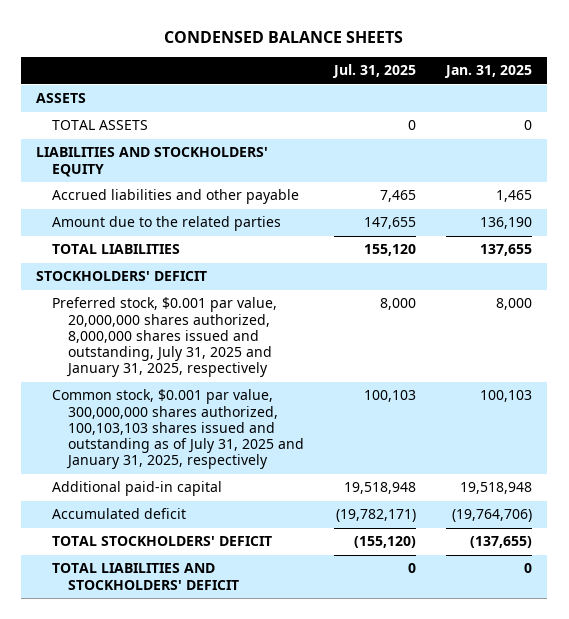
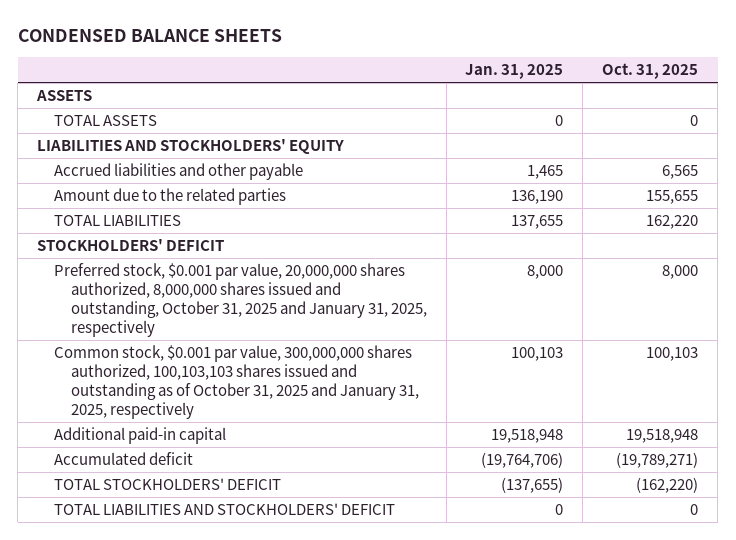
[332,64,417,79] Jul. 31, 2025 -> none
none -> [602,62,699,79] Oct. 31, 2025
[52,297,278,378] Preferred stock, $0.001 par value, 20,000,000 shares authorized, 8,000,000 shares issued and outstanding, July 31, 2025 and January 31, 2025, respectively -> [54,263,427,337] Preferred stock, $0.001 par value, 20,000,000 shares authorized, 8,000,000 shares issued and outstanding, October 31, 2025 and January 31, 2025, respectively
[52,389,305,470] Common stock, $0.001 par value, 300,000,000 shares authorized, 100,103,103 shares issued and outstanding as of July 31, 2025 and January 31, 2025, respectively -> [54,345,419,419] Common stock, $0.001 par value, 300,000,000 shares authorized, 100,103,103 shares issued and outstanding as of October 31, 2025 and January 31, 2025, respectively

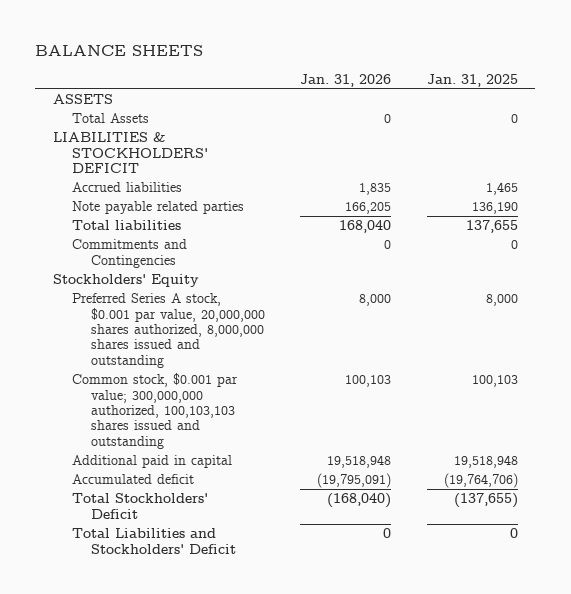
[17,28,282,42] CONDENSED BALANCE SHEETS -> [35,45,204,57] BALANCE SHEETS
[602,62,699,79] Oct. 31, 2025 -> none
none -> [300,73,392,87] Jan. 31, 2026
[54,115,158,127] TOTAL ASSETS -> [72,113,150,124] Total Assets
[37,139,345,155] LIABILITIES AND STOCKHOLDERS' EQUITY -> [53,132,209,173] LIABILITIES & STOCKHOLDERS' DEFICIT
[54,163,304,181] Accrued liabilities and other payable -> [72,182,183,193] Accrued liabilities
[54,188,287,206] Amount due to the related parties -> [72,201,245,215] Note payable related parties
[54,215,182,227] TOTAL LIABILITIES -> [72,220,182,231] Total liabilities
none -> [72,239,188,268] Commitments and Contingencies
[37,239,225,252] STOCKHOLDERS' DEFICIT -> [53,274,200,288] Stockholders' Equity
[54,263,427,337] Preferred stock, $0.001 par value, 20,000,000 shares authorized, 8,000,000 shares issued and outstanding, October 31, 2025 and January 31, 2025, respectively -> [72,293,265,368] Preferred Series A stock, $0.001 par value, 20,000,000 shares authorized, 8,000,000 shares issued and outstanding
[54,345,419,419] Common stock, $0.001 par value, 300,000,000 shares authorized, 100,103,103 shares issued and outstanding as of October 31, 2025 and January 31, 2025, respectively -> [72,373,239,449] Common stock, $0.001 par value; 300,000,000 authorized, 100,103,103 shares issued and outstanding
[54,427,227,445] Additional paid-in capital -> [72,455,233,469] Additional paid in capital
[54,478,282,491] TOTAL STOCKHOLDERS' DEFICIT -> [72,493,209,519] Total Stockholders' Deficit
[54,503,396,516] TOTAL LIABILITIES AND STOCKHOLDERS' DEFICIT -> [72,528,236,554] Total Liabilities and Stockholders' Deficit

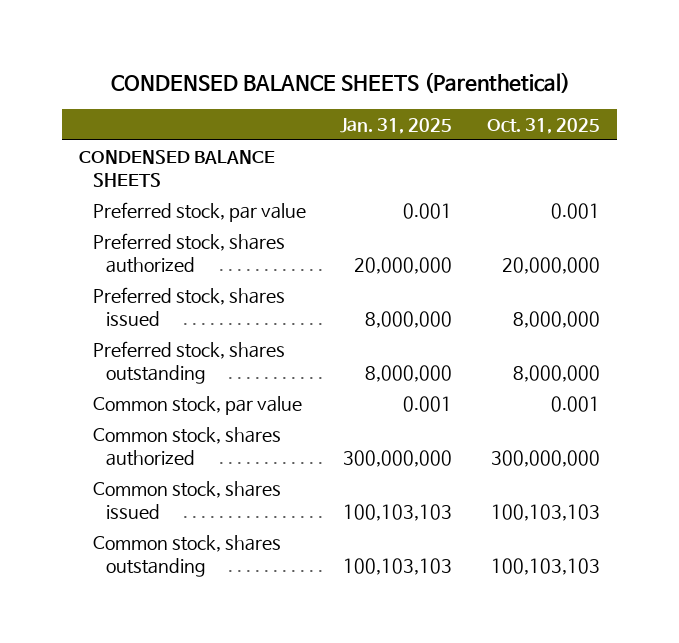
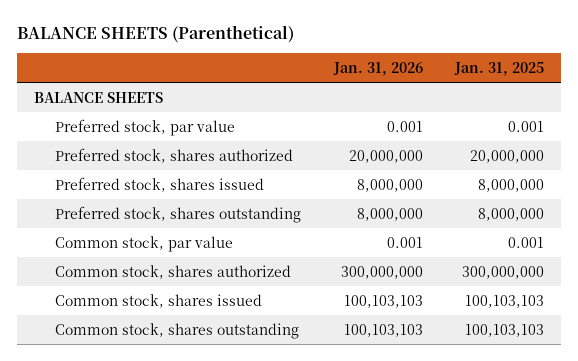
[110,72,570,94] CONDENSED BALANCE SHEETS (Parenthetical) -> [17,25,295,44] BALANCE SHEETS (Parenthetical)
[486,117,600,134] Oct. 31, 2025 -> none
none -> [332,61,423,76] Jan. 31, 2026
[79,150,276,187] CONDENSED BALANCE SHEETS -> [33,91,163,103] BALANCE SHEETS

